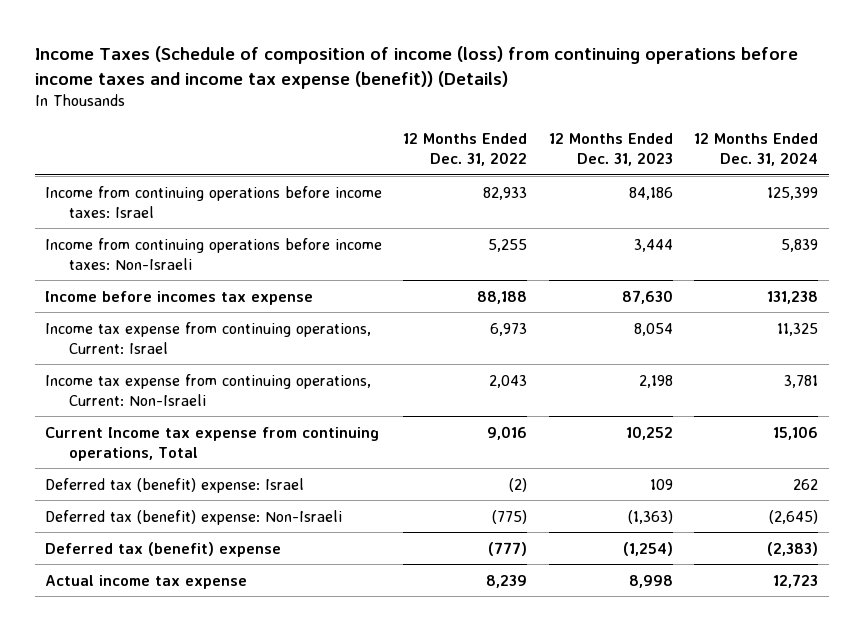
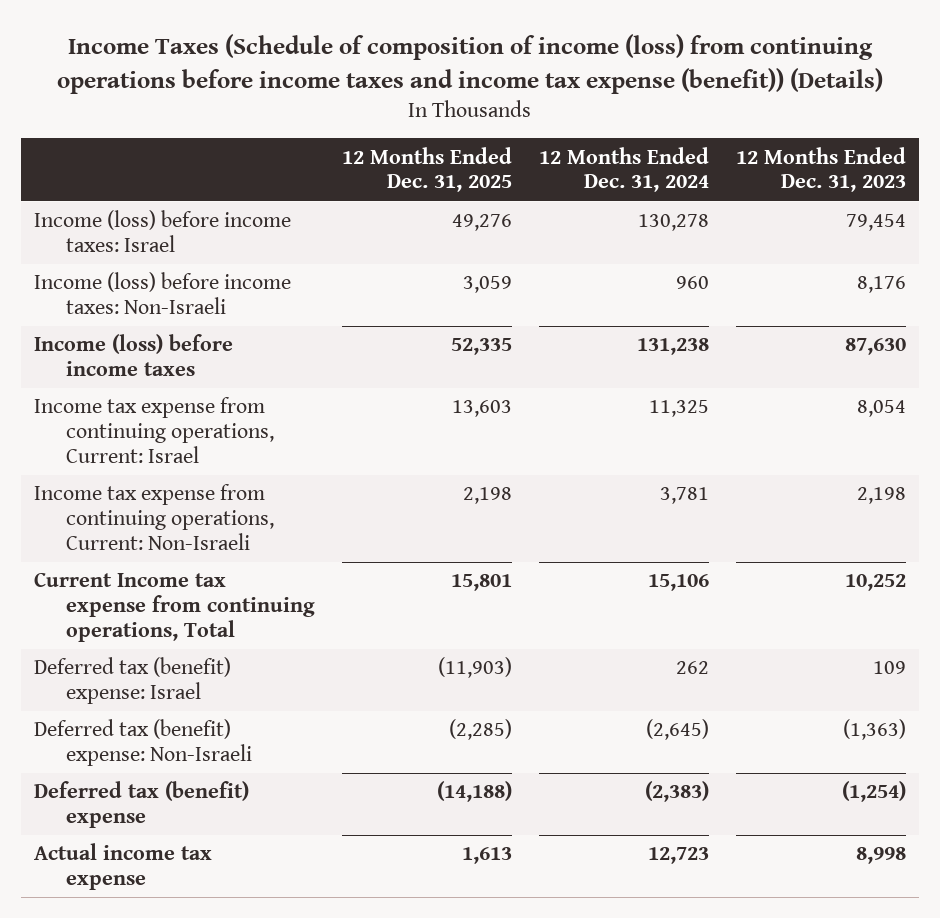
[403,133,528,167] 12 Months Ended Dec. 31, 2022 -> none
none -> [341,146,512,193] 12 Months Ended Dec. 31, 2025
[45,185,383,218] Income from continuing operations before income taxes: Israel -> [34,210,292,253] Income (loss) before income taxes: Israel
[628,186,673,200] 84,186 -> [845,214,906,232] 79,454
[766,186,818,200] 125,399 -> [637,214,709,232] 130,278
[45,237,383,270] Income from continuing operations before income taxes: Non-Israeli -> [34,272,292,315] Income (loss) before income taxes: Non-Israeli
[633,238,673,252] 3,444 -> [856,276,906,294] 8,176
[780,238,818,252] 5,839 -> [675,276,709,290] 960
[45,290,314,305] Income before incomes tax expense -> [34,334,234,377] Income (loss) before income taxes

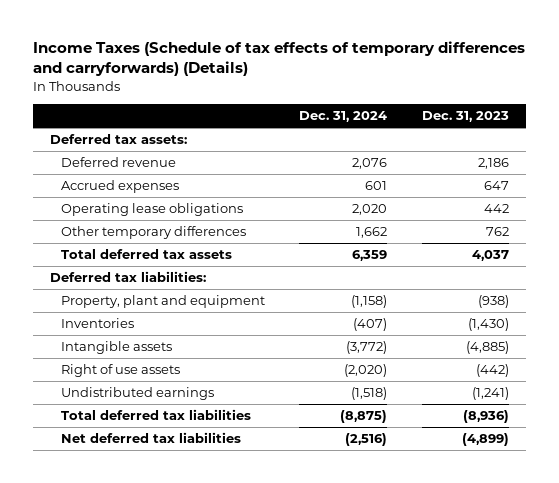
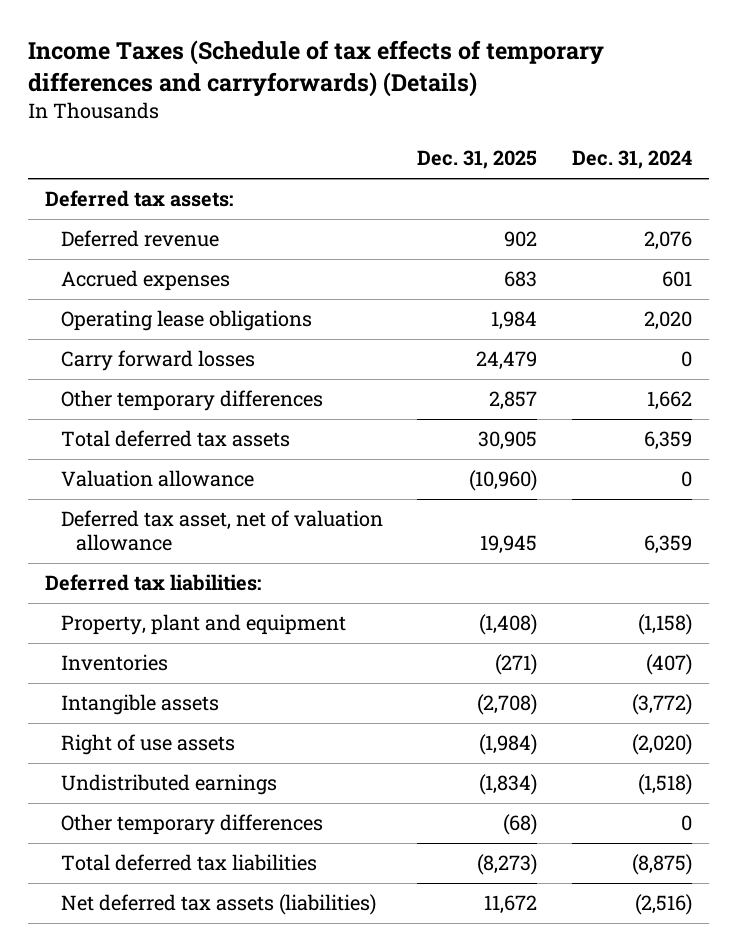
[421,111,509,123] Dec. 31, 2023 -> none
none -> [417,150,538,170] Dec. 31, 2025
none -> [60,350,255,372] Carry forward losses
none -> [60,470,254,488] Valuation allowance
none -> [60,510,383,552] Deferred tax asset, net of valuation allowance
none -> [60,814,323,836] Other temporary differences
[60,431,241,443] Net deferred tax liabilities -> [60,894,376,916] Net deferred tax assets (liabilities)

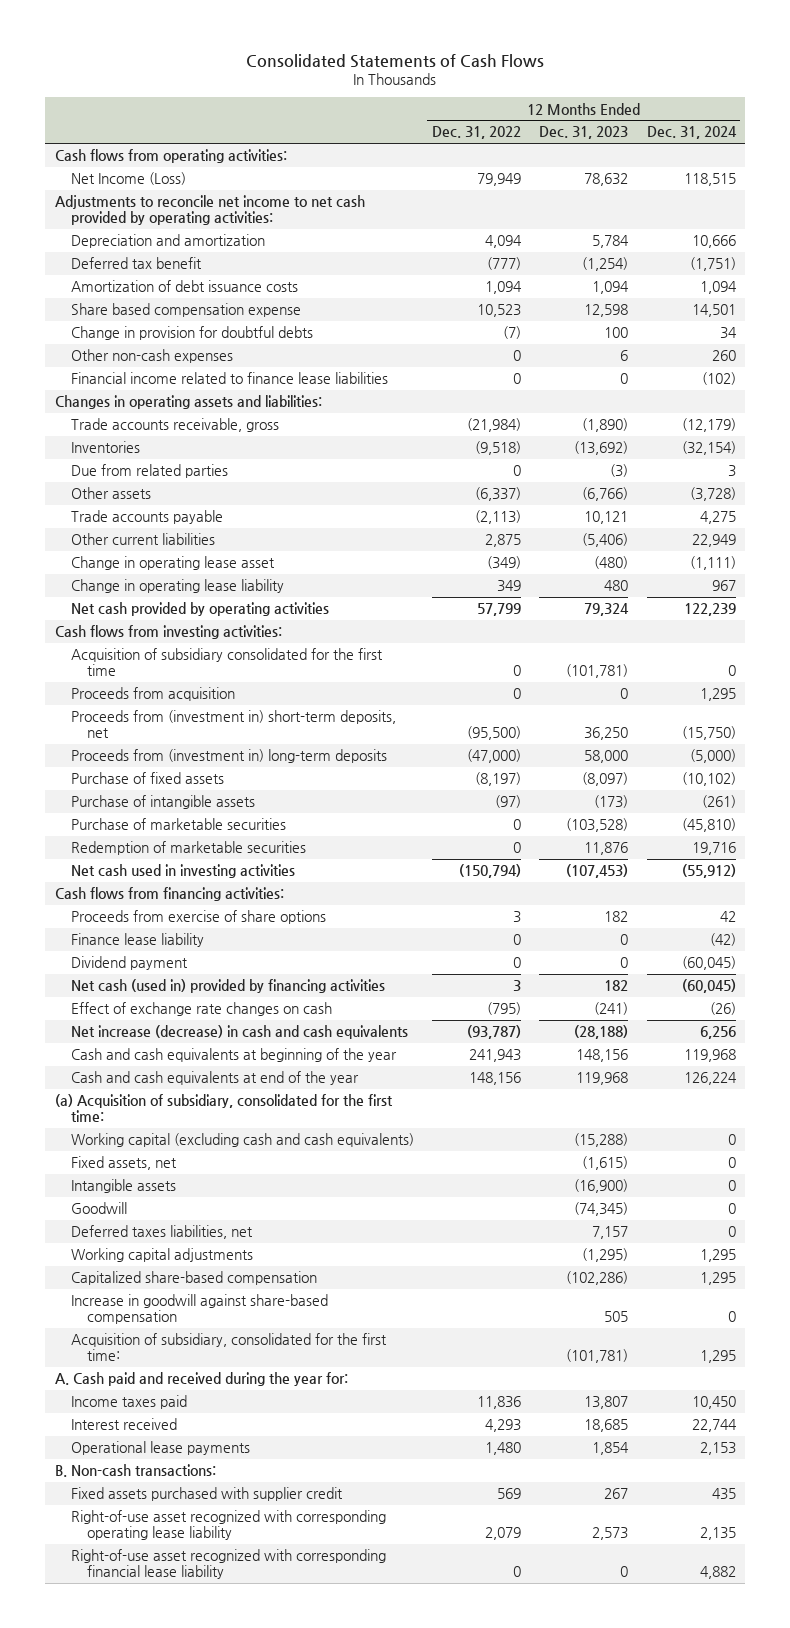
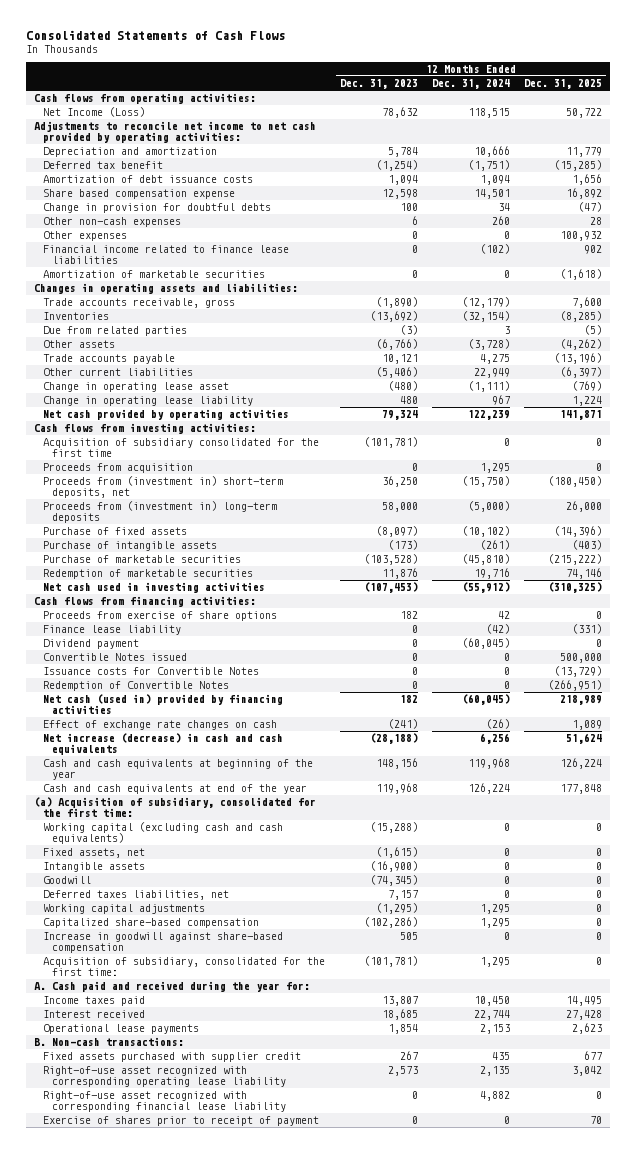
[431,126,521,140] Dec. 31, 2022 -> none
none -> [524,79,603,90] Dec. 31, 2025
none -> [43,231,128,242] Other expenses
none -> [43,270,266,279] Amortization of marketable securities
none -> [43,653,188,662] Convertible Notes issued
none -> [43,667,260,676] Issuance costs for Convertible Notes
none -> [43,681,230,692] Redemption of Convertible Notes
none -> [43,1116,320,1127] Exercise of shares prior to receipt of payment

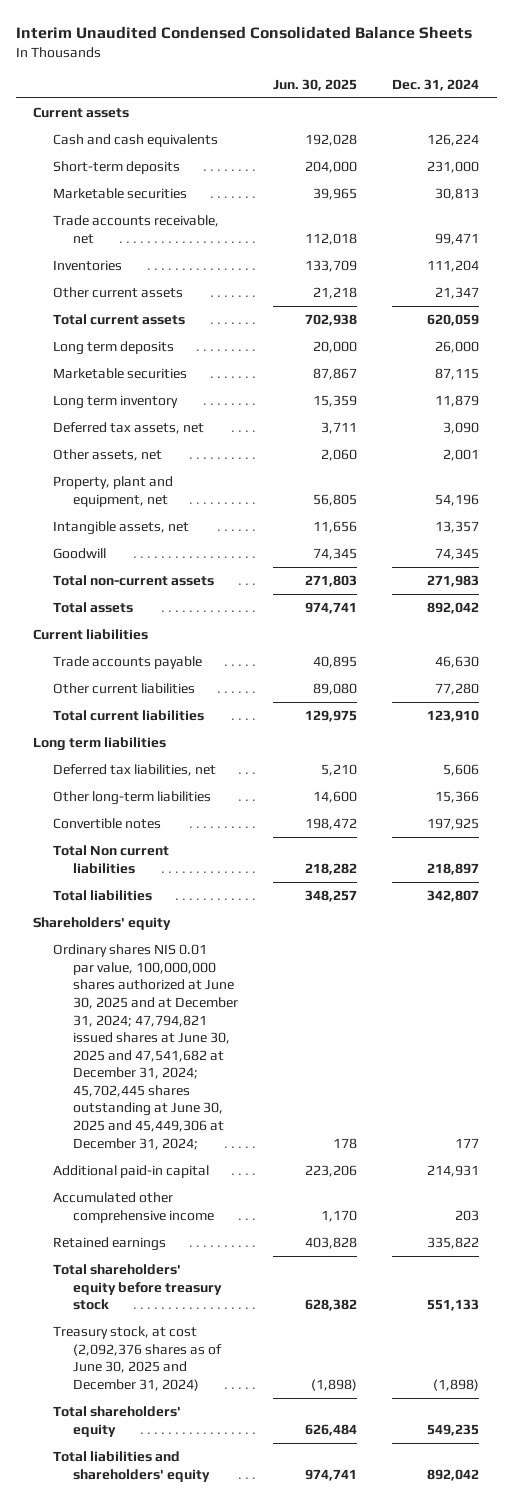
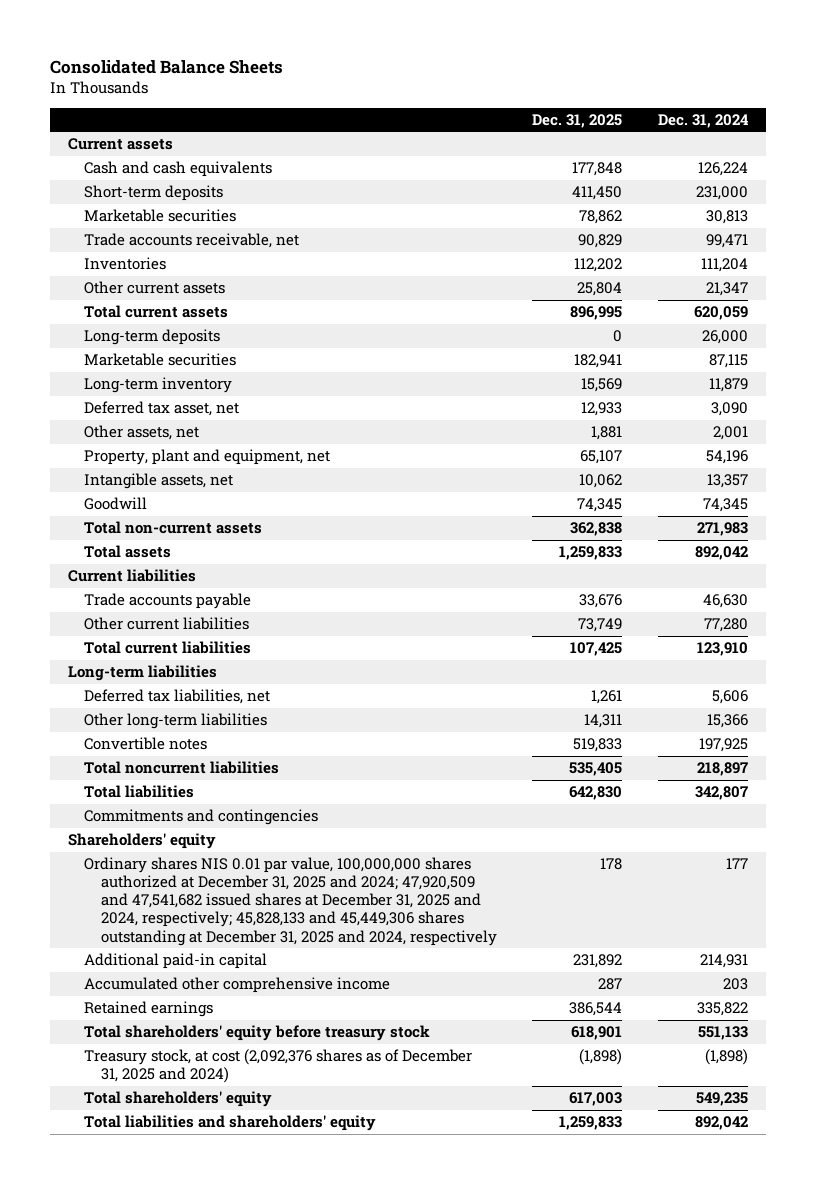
[15,25,472,39] Interim Unaudited Condensed Consolidated Balance Sheets -> [49,59,283,74] Consolidated Balance Sheets
[273,78,358,91] Jun. 30, 2025 -> none
none -> [532,113,623,128] Dec. 31, 2025
[53,341,175,356] Long term deposits -> [84,329,221,346] Long-term deposits
[53,395,179,410] Long term inventory -> [84,377,233,394] Long-term inventory
[53,422,205,435] Deferred tax assets, net -> [84,401,240,417] Deferred tax asset, net
[33,737,167,752] Long term liabilities -> [67,665,217,682] Long-term liabilities
[53,845,170,874] Total Non current liabilities -> [84,761,280,775] Total noncurrent liabilities
none -> [84,809,319,826] Commitments and contingencies
[53,944,239,1150] Ordinary shares NIS 0.01 par value, 100,000,000 shares authorized at June 30, 2025 and at December 31, 2024; 47,794,821 issued shares at June 30, 2025 and 47,541,682 at December 31, 2024; 45,702,445 shares outstanding at June 30, 2025 and 45,449,306 at December 31, 2024; -> [84,857,497,946] Ordinary shares NIS 0.01 par value, 100,000,000 shares authorized at December 31, 2025 and 2024; 47,920,509 and 47,541,682 issued shares at December 31, 2025 and 2024, respectively; 45,828,133 and 45,449,306 shares outstanding at December 31, 2025 and 2024, respectively
[53,1326,223,1391] Treasury stock, at cost (2,092,376 shares as of June 30, 2025 and December 31, 2024) -> [84,1049,473,1084] Treasury stock, at cost (2,092,376 shares as of December 31, 2025 and 2024)

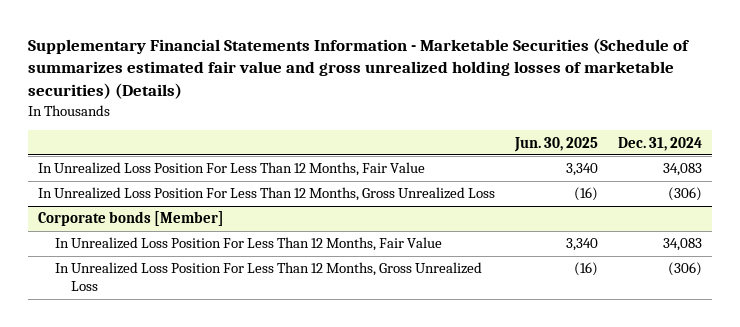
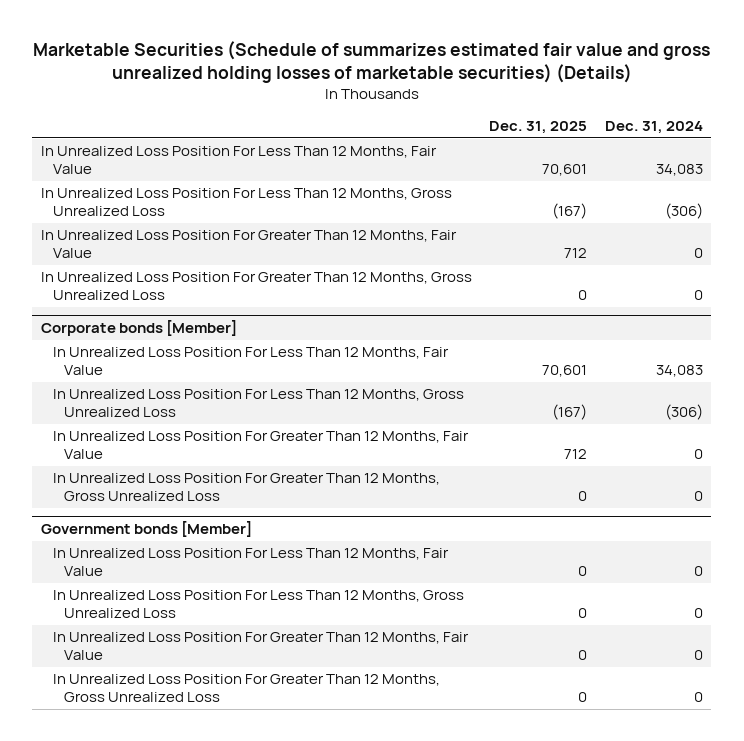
[28,37,691,99] Supplementary Financial Statements Information - Marketable Securities (Schedule of summarizes estimated fair value and gross unrealized holding losses of marketable securities) (Details) -> [32,40,710,83] Marketable Securities (Schedule of summarizes estimated fair value and gross unrealized holding losses of marketable securities) (Details)
[513,136,598,152] Jun. 30, 2025 -> none
none -> [489,121,588,135] Dec. 31, 2025
none -> [40,230,457,259] In Unrealized Loss Position For Greater Than 12 Months, Fair Value
none -> [40,272,472,301] In Unrealized Loss Position For Greater Than 12 Months, Gross Unrealized Loss
none -> [52,431,469,460] In Unrealized Loss Position For Greater Than 12 Months, Fair Value
none -> [52,473,440,502] In Unrealized Loss Position For Greater Than 12 Months, Gross Unrealized Loss
none -> [40,521,252,538] Government bonds [Member]
none -> [52,548,449,577] In Unrealized Loss Position For Less Than 12 Months, Fair Value
none -> [52,590,464,619] In Unrealized Loss Position For Less Than 12 Months, Gross Unrealized Loss
none -> [52,632,469,661] In Unrealized Loss Position For Greater Than 12 Months, Fair Value
none -> [52,674,440,703] In Unrealized Loss Position For Greater Than 12 Months, Gross Unrealized Loss

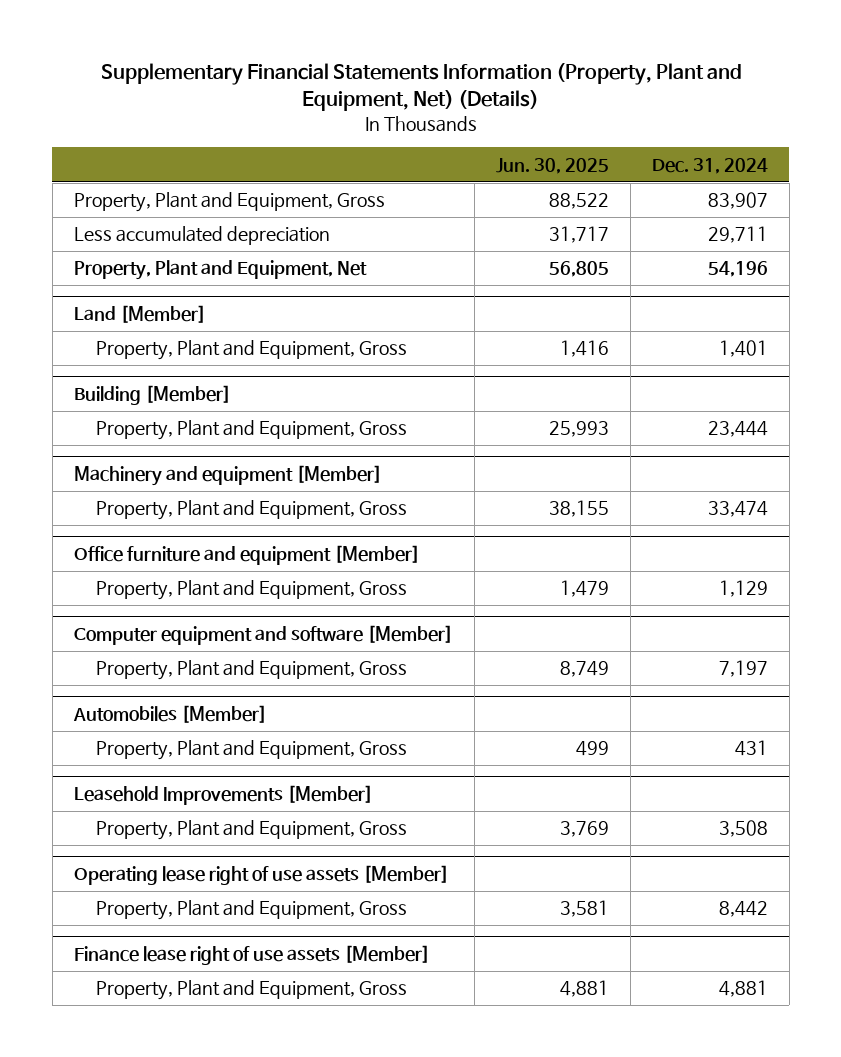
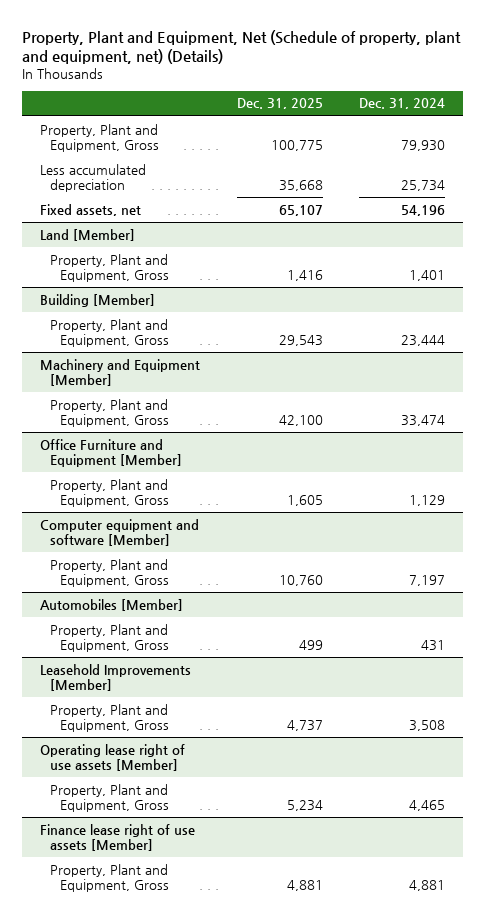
[100,63,742,112] Supplementary Financial Statements Information (Property, Plant and Equipment, Net) (Details) -> [22,29,462,65] Property, Plant and Equipment, Net (Schedule of property, plant and equipment, net) (Details)
[495,157,609,174] Jun. 30, 2025 -> none
none -> [236,98,323,110] Dec. 31, 2025
[707,192,768,210] 83,907 -> [401,139,446,151] 79,930
[707,226,768,244] 29,711 -> [401,179,446,191] 25,734
[73,260,367,281] Property, Plant and Equipment, Net -> [40,203,142,216] Fixed assets, net
[73,464,382,486] Machinery and equipment [Member] -> [40,358,201,386] Machinery and Equipment [Member]
[73,544,420,565] Office furniture and equipment [Member] -> [40,438,183,467] Office Furniture and Equipment [Member]
[718,901,768,918] 8,442 -> [409,799,446,811] 4,465

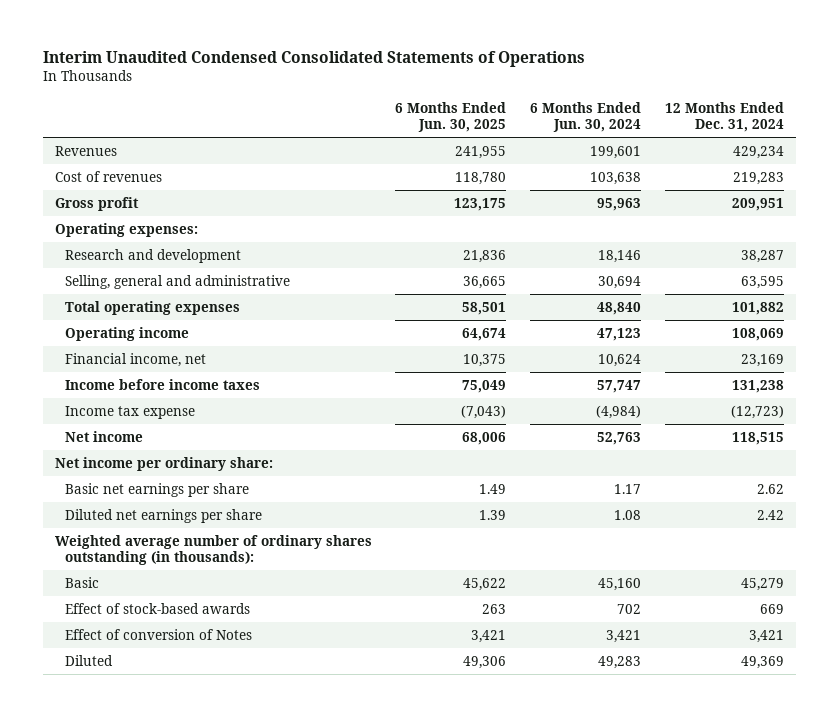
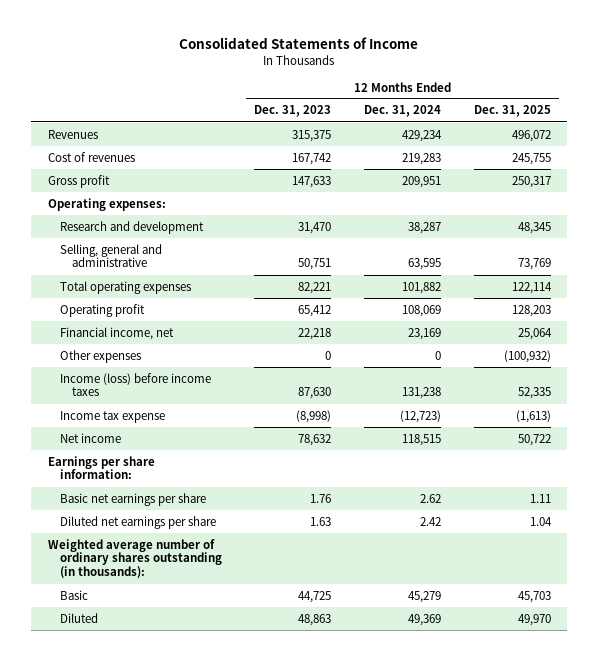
[42,51,585,68] Interim Unaudited Condensed Consolidated Statements of Operations -> [179,37,419,50] Consolidated Statements of Income
[395,101,507,133] 6 Months Ended Jun. 30, 2025 -> none
[530,101,642,133] 6 Months Ended Jun. 30, 2024 -> none
none -> [254,105,332,118] Dec. 31, 2023
none -> [473,105,551,118] Dec. 31, 2025
[65,326,190,341] Operating income -> [59,303,145,317] Operating profit
none -> [59,349,141,363] Other expenses
[65,378,261,390] Income before income taxes -> [59,372,211,397] Income (loss) before income taxes
[54,456,273,471] Net income per ordinary share: -> [47,455,155,480] Earnings per share information:
[65,602,251,614] Effect of stock-based awards -> none
[65,628,253,640] Effect of conversion of Notes -> none

